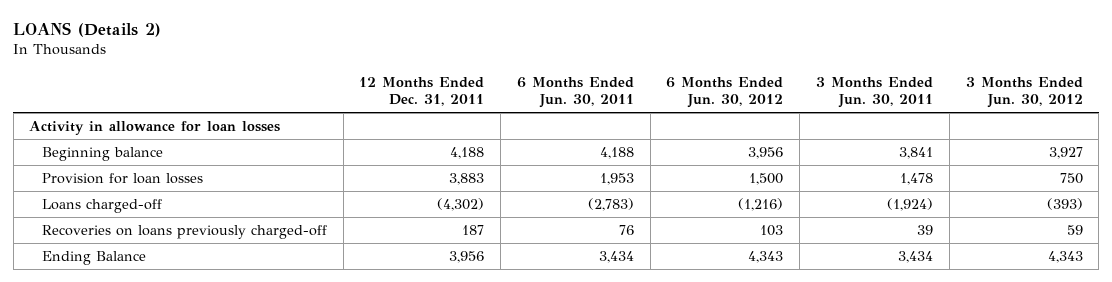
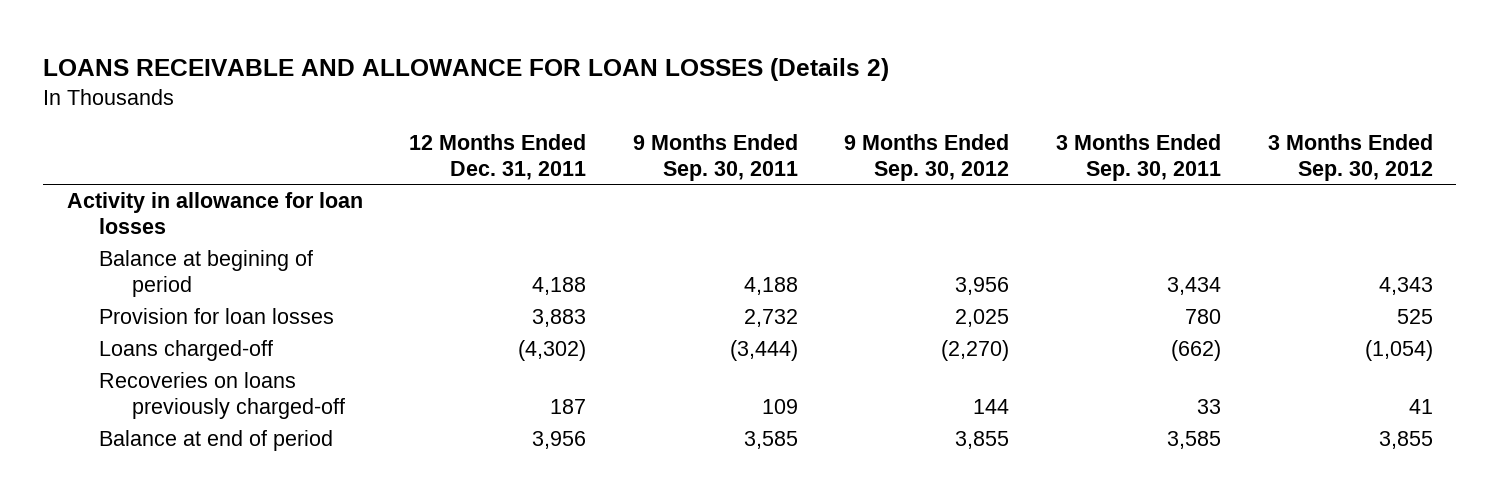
[13,22,162,38] LOANS (Details 2) -> [43,58,890,82] LOANS RECEIVABLE AND ALLOWANCE FOR LOAN LOSSES (Details 2)
[516,76,634,109] 6 Months Ended Jun. 30, 2011 -> none
[666,76,784,109] 6 Months Ended Jun. 30, 2012 -> none
[816,76,934,109] 3 Months Ended Jun. 30, 2011 -> none
[965,76,1083,109] 3 Months Ended Jun. 30, 2012 -> none
none -> [632,133,798,181] 9 Months Ended Sep. 30, 2011
none -> [844,133,1010,181] 9 Months Ended Sep. 30, 2012
none -> [1056,133,1222,181] 3 Months Ended Sep. 30, 2011
none -> [1267,133,1433,181] 3 Months Ended Sep. 30, 2012
[41,146,163,161] Beginning balance -> [99,250,314,298] Balance at begining of period
[41,250,146,265] Ending Balance -> [99,430,334,452] Balance at end of period

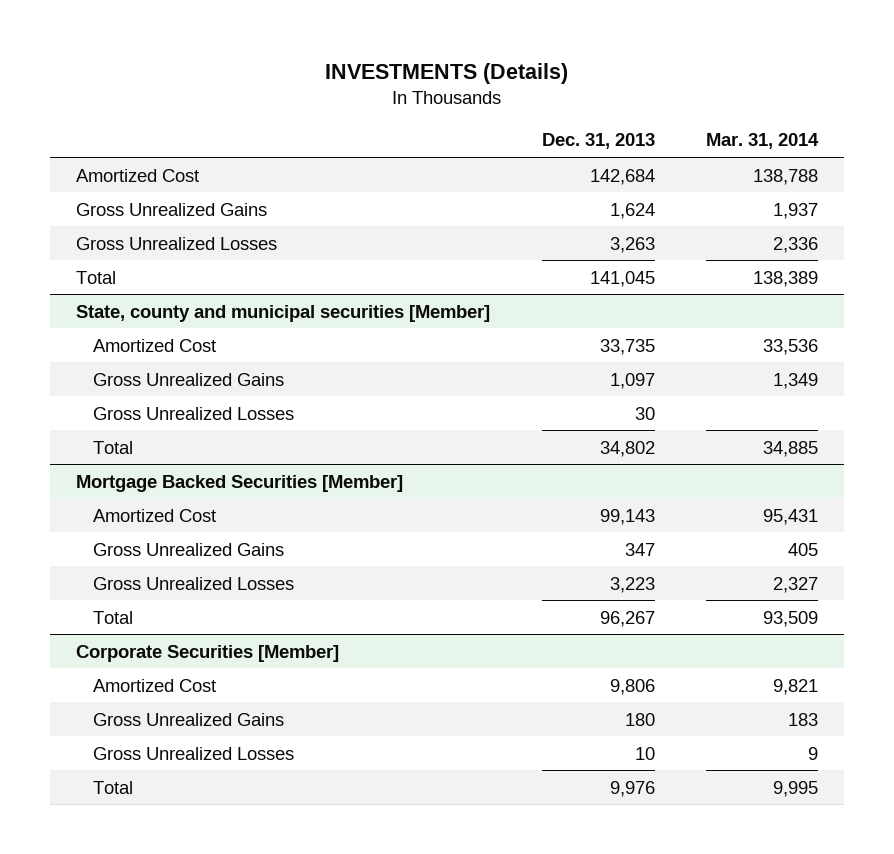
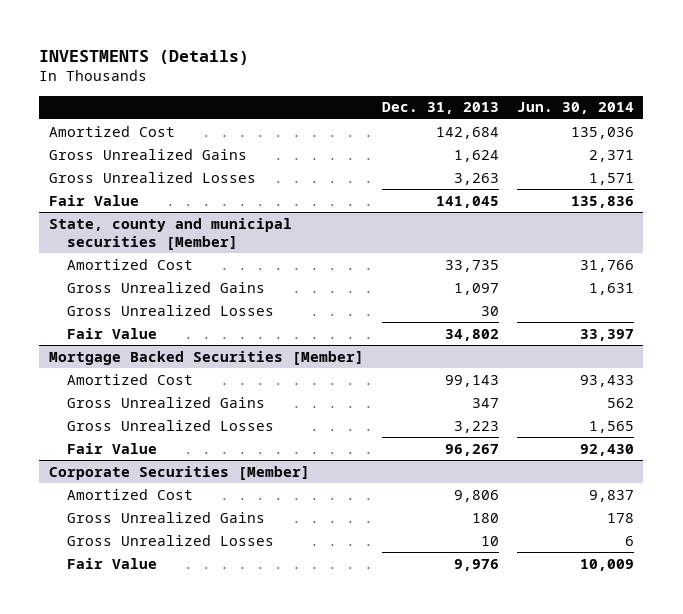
[706,133,820,150] Mar. 31, 2014 -> none
none -> [517,102,635,115] Jun. 30, 2014
[76,270,117,284] Total -> [48,194,139,206] Fair Value
[92,440,133,454] Total -> [67,327,158,339] Fair Value
[92,610,133,624] Total -> [67,442,158,454] Fair Value
[92,780,133,794] Total -> [67,557,158,569] Fair Value

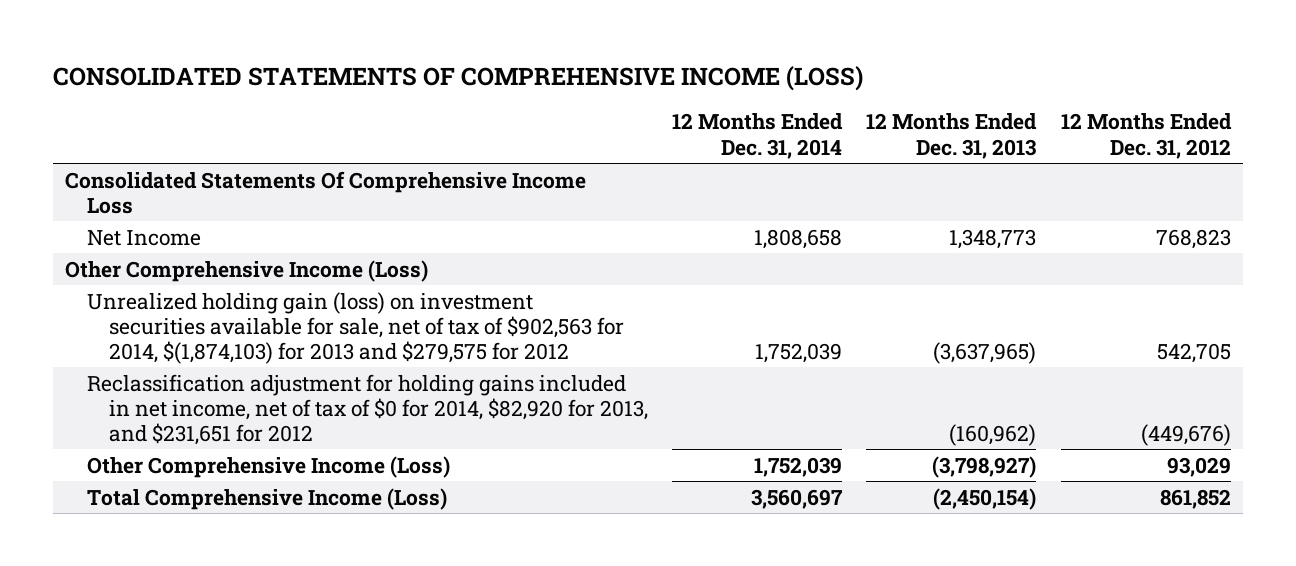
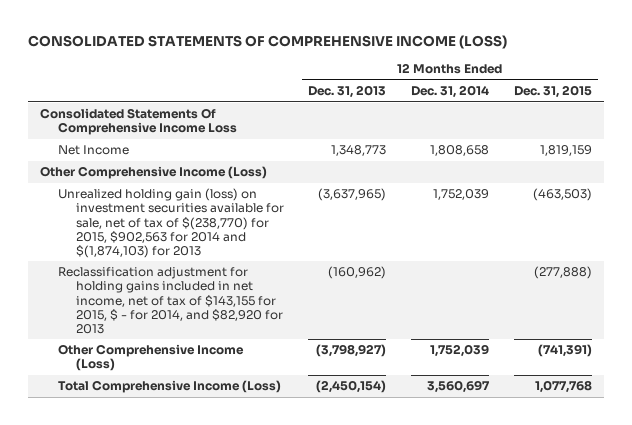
[1060,113,1232,159] 12 Months Ended Dec. 31, 2012 -> none
none -> [513,85,592,99] Dec. 31, 2015
[87,291,625,364] Unrealized holding gain (loss) on investment securities available for sale, net of tax of $902,563 for 2014, $(1,874,103) for 2013 and $279,575 for 2012 -> [58,188,284,258] Unrealized holding gain (loss) on investment securities available for sale, net of tax of $(238,770) for 2015, $902,563 for 2014 and $(1,874,103) for 2013
[87,373,649,445] Reclassification adjustment for holding gains included in net income, net of tax of $0 for 2014, $82,920 for 2013, and $231,651 for 2012 -> [58,267,283,334] Reclassification adjustment for holding gains included in net income, net of tax of $143,155 for 2015, $ - for 2014, and $82,920 for 2013

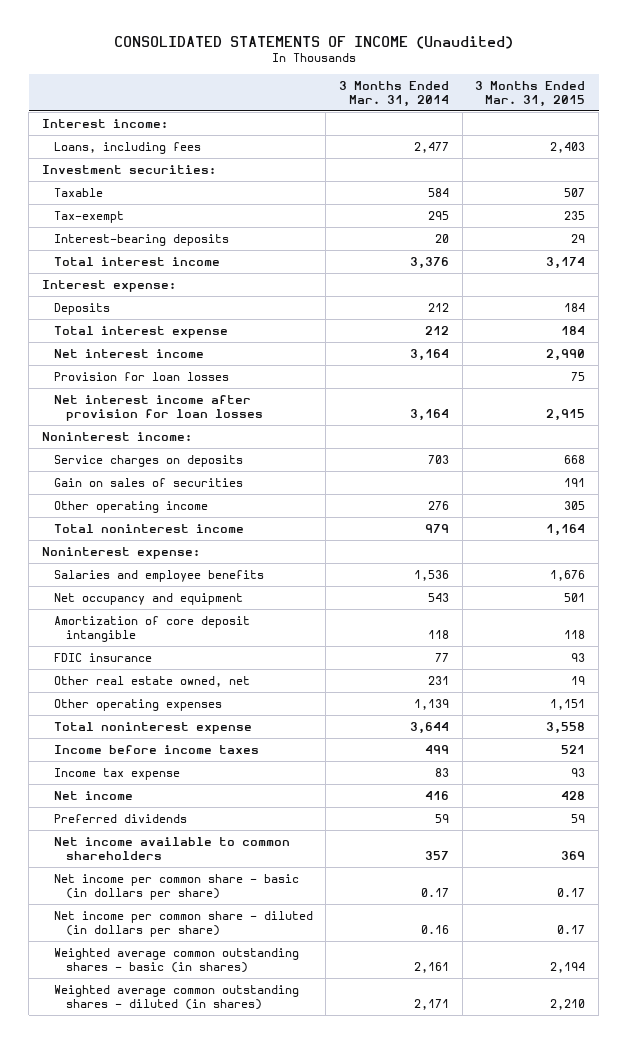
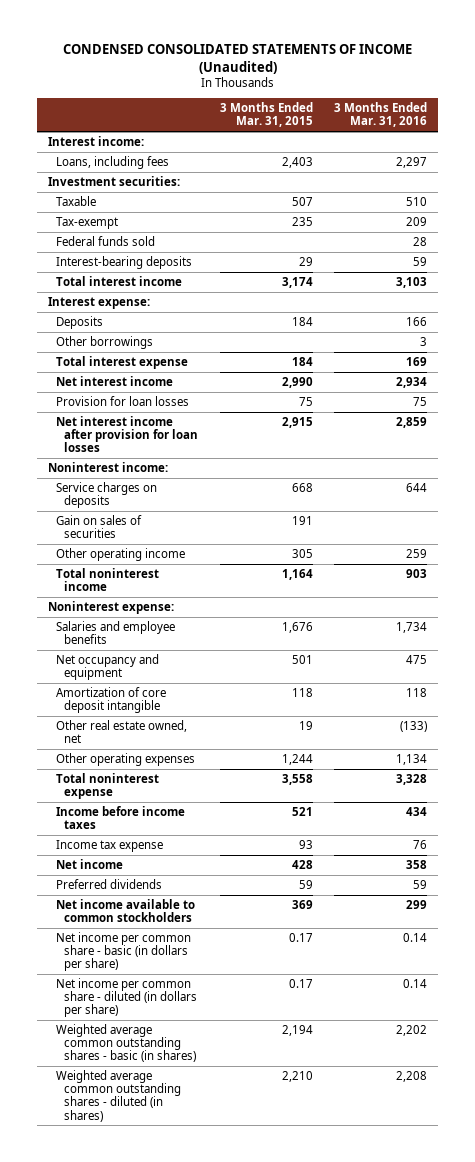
[113,35,513,49] CONSOLIDATED STATEMENTS OF INCOME (Unaudited) -> [62,44,412,74] CONDENSED CONSOLIDATED STATEMENTS OF INCOME (Unaudited)
[339,80,450,107] 3 Months Ended Mar. 31, 2014 -> none
none -> [334,102,428,128] 3 Months Ended Mar. 31, 2016
none -> [55,235,155,246] Federal funds sold
none -> [55,335,153,349] Other borrowings
[53,652,152,662] FDIC insurance -> none
[550,698,586,710] 1,151 -> [281,753,313,765] 1,244
[53,836,290,860] Net income available to common shareholders -> [55,898,195,923] Net income available to common stockholders

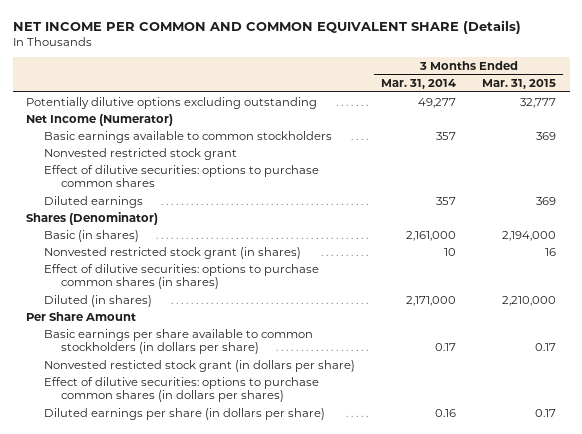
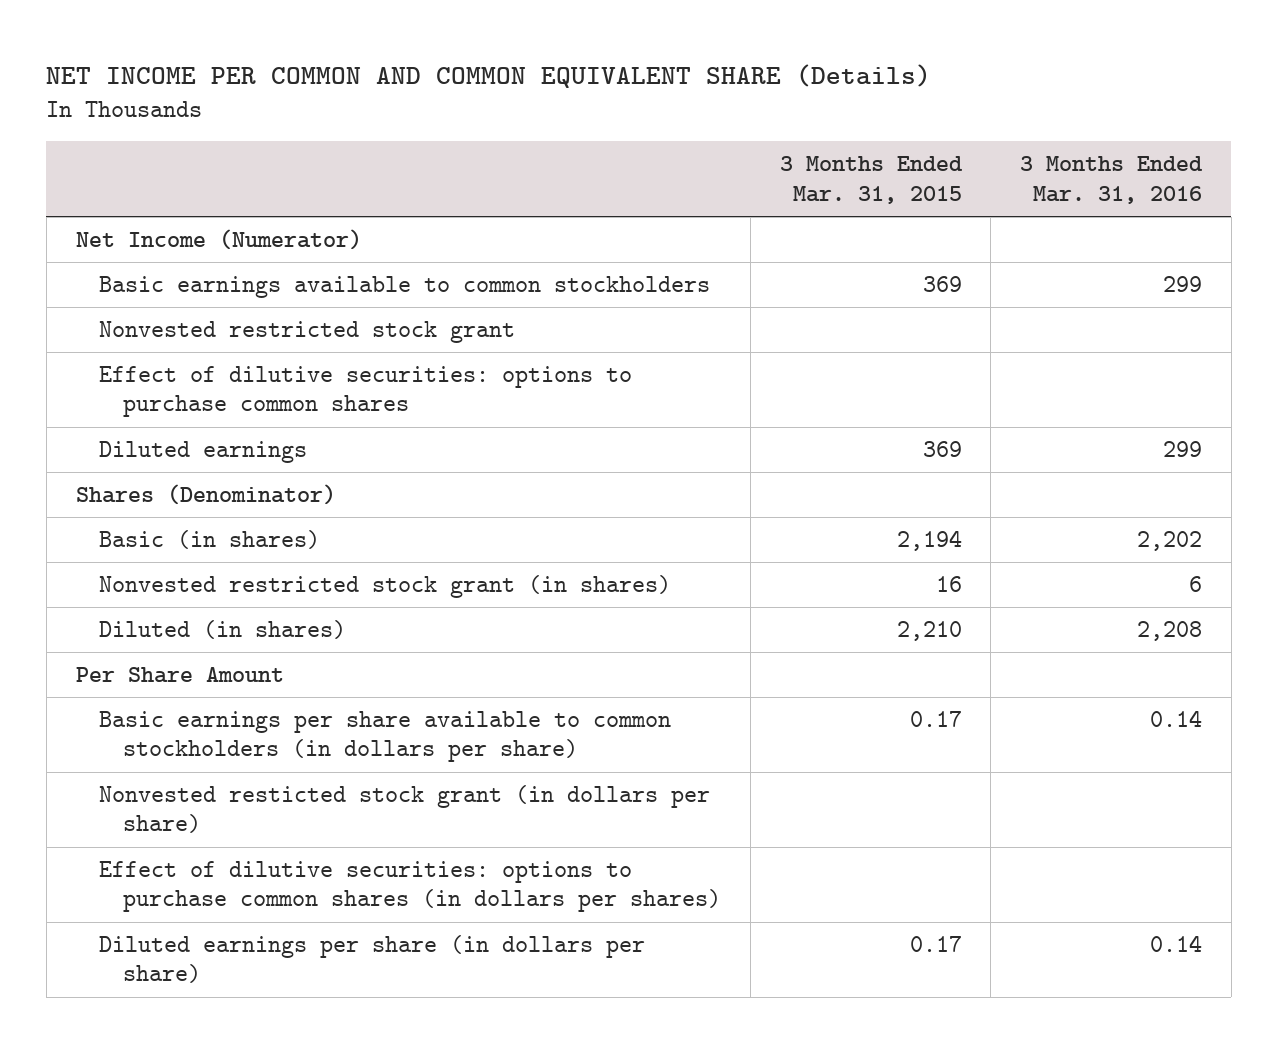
[381,79,457,90] Mar. 31, 2014 -> none
none -> [1020,156,1204,204] 3 Months Ended Mar. 31, 2016
[25,96,317,109] Potentially dilutive options excluding outstanding -> none
[502,230,557,241] 2,194,000 -> [896,530,962,552] 2,194
[43,263,319,290] Effect of dilutive securities: options to purchase common shares (in shares) -> none
[502,295,557,306] 2,210,000 -> [896,621,962,642] 2,210

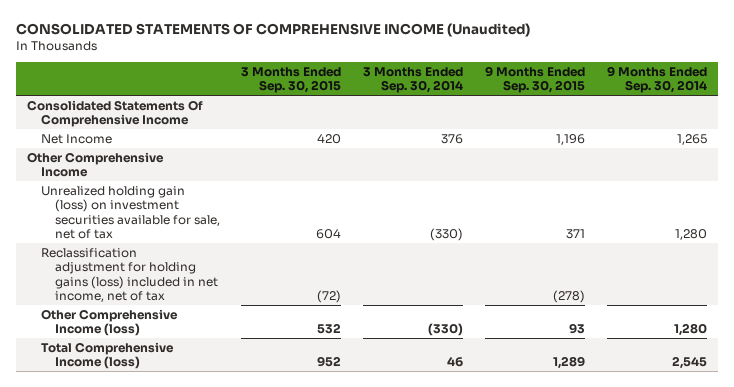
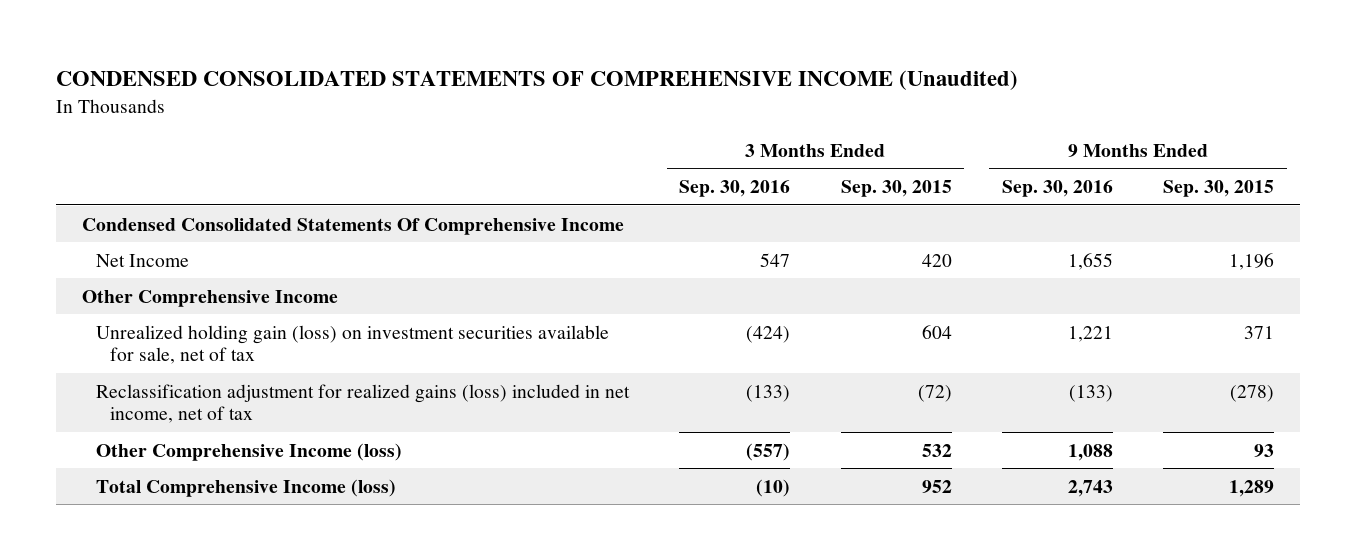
[15,23,530,38] CONSOLIDATED STATEMENTS OF COMPREHENSIVE INCOME (Unaudited) -> [56,70,1019,91] CONDENSED CONSOLIDATED STATEMENTS OF COMPREHENSIVE INCOME (Unaudited)
[363,66,464,94] 3 Months Ended Sep. 30, 2014 -> none
[607,65,708,94] 9 Months Ended Sep. 30, 2014 -> none
none -> [679,180,791,198] Sep. 30, 2016
none -> [1001,180,1113,198] Sep. 30, 2016
[26,99,203,128] Consolidated Statements Of Comprehensive Income -> [81,217,624,235] Condensed Consolidated Statements Of Comprehensive Income
[40,247,218,302] Reclassification adjustment for holding gains (loss) included in net income, net of tax -> [95,383,630,424] Reclassification adjustment for realized gains (loss) included in net income, net of tax

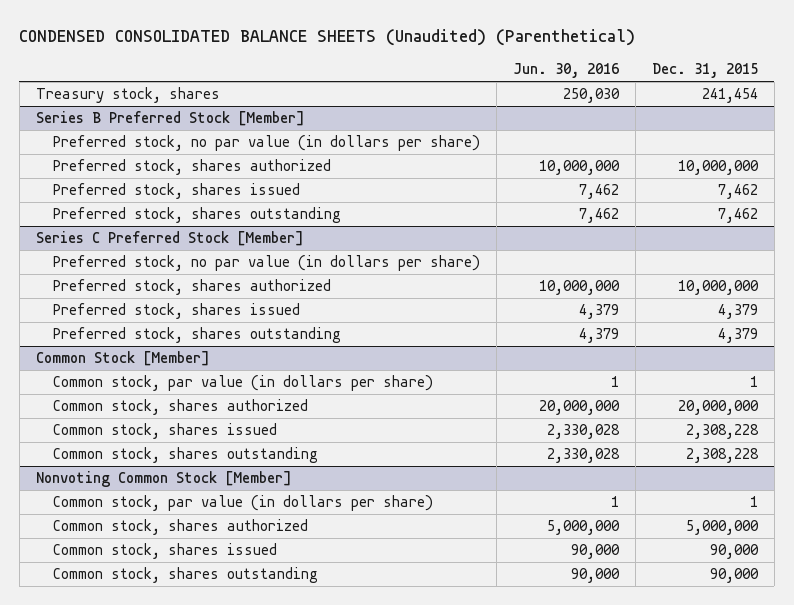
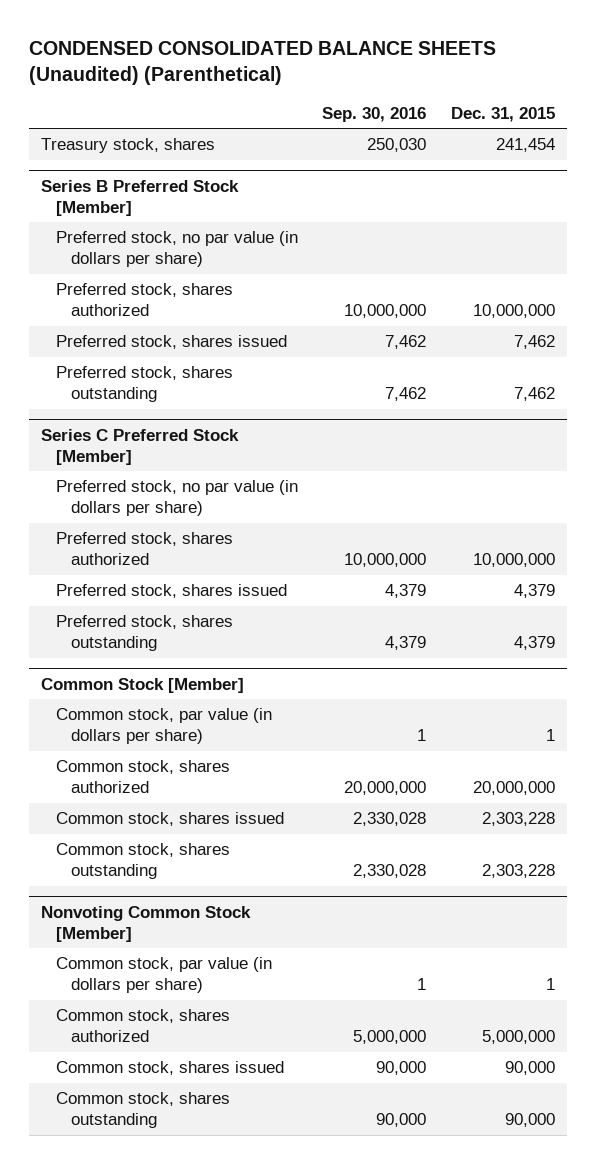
[513,63,620,79] Jun. 30, 2016 -> none
none -> [322,106,427,122] Sep. 30, 2016
[685,424,759,440] 2,308,228 -> [481,812,555,827] 2,303,228
[685,448,759,464] 2,308,228 -> [481,864,555,879] 2,303,228

